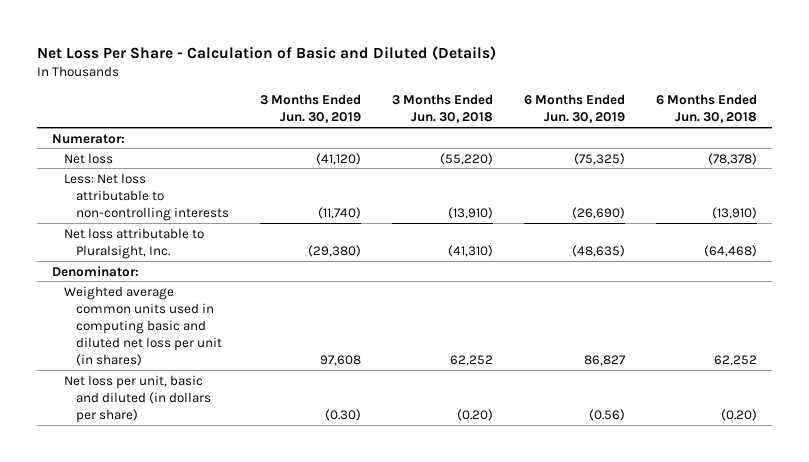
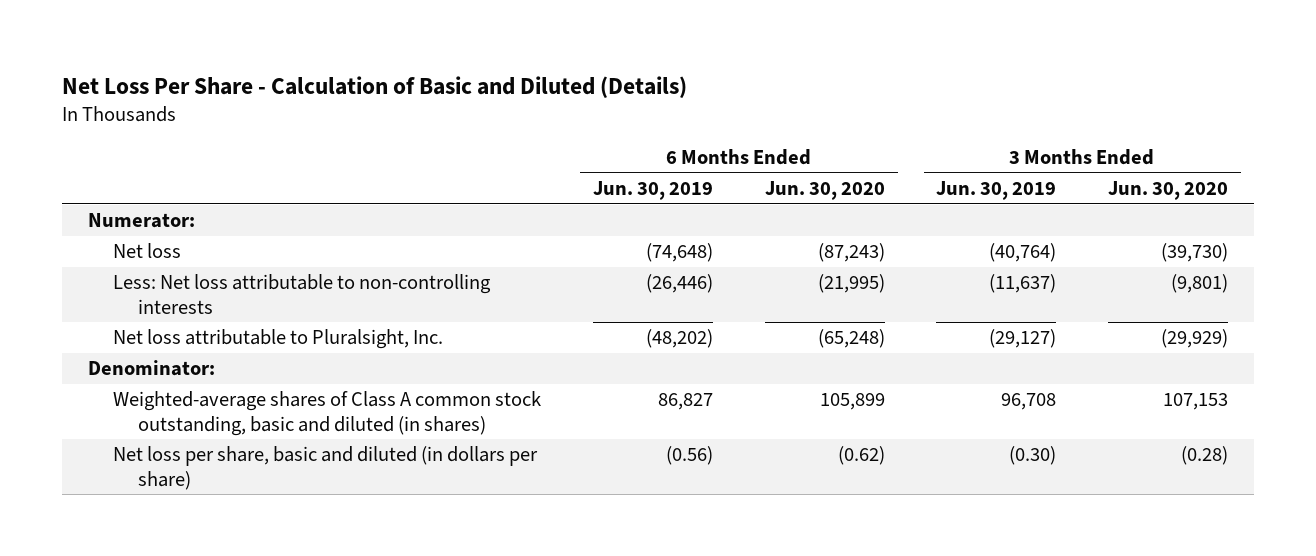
[392,93,494,124] 3 Months Ended Jun. 30, 2018 -> none
[655,93,757,124] 6 Months Ended Jun. 30, 2018 -> none
none -> [764,181,885,201] Jun. 30, 2020
none -> [1108,181,1229,201] Jun. 30, 2020
[316,152,362,165] (41,120) -> [989,243,1057,263] (40,764)
[573,152,625,165] (75,325) -> [645,243,713,263] (74,648)
[318,206,362,219] (11,740) -> [989,274,1057,294] (11,637)
[571,206,625,219] (26,690) -> [645,274,713,294] (26,446)
[308,244,362,257] (29,380) -> [989,329,1057,349] (29,127)
[571,244,625,257] (48,635) -> [645,329,713,349] (48,202)
[64,285,223,367] Weighted average common units used in computing basic and diluted net loss per unit (in shares) -> none
none -> [112,391,541,436] Weighted-average shares of Class A common stock outstanding, basic and diluted (in shares)
[64,374,212,423] Net loss per unit, basic and diluted (in dollars per share) -> [112,446,538,490] Net loss per share, basic and diluted (in dollars per share)

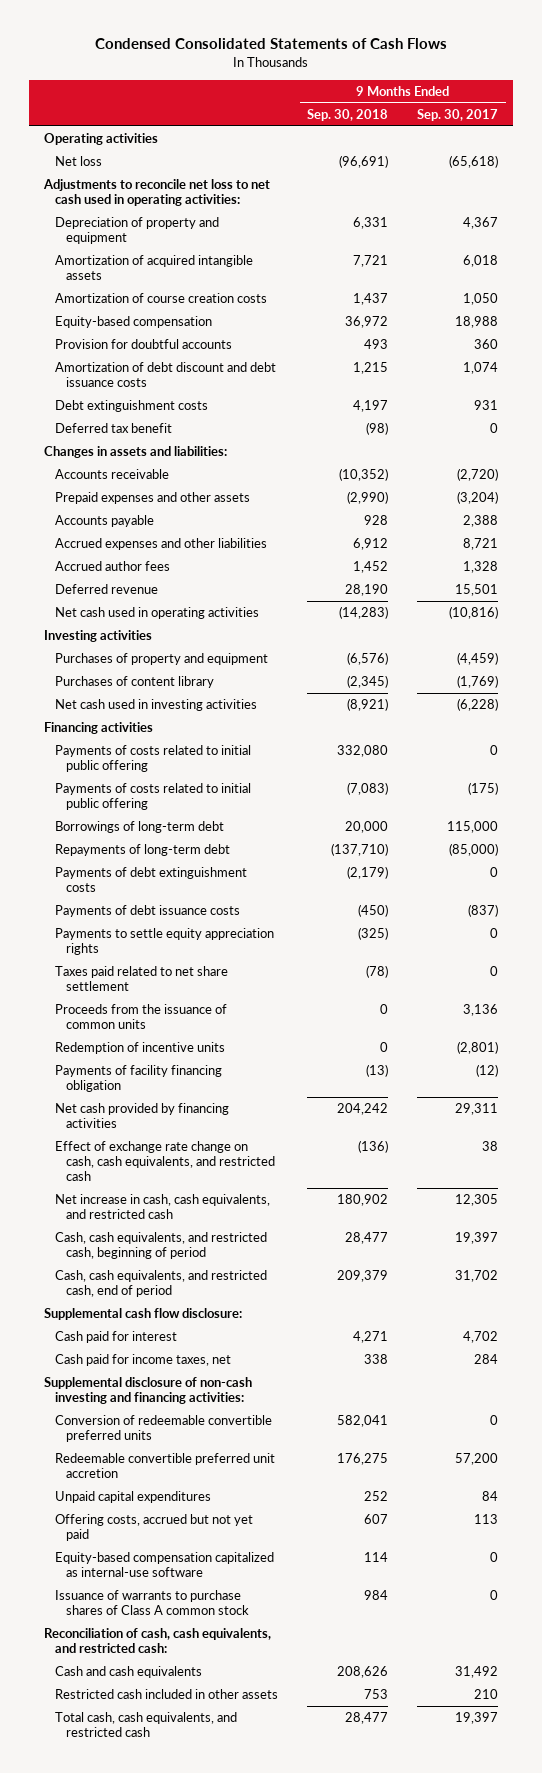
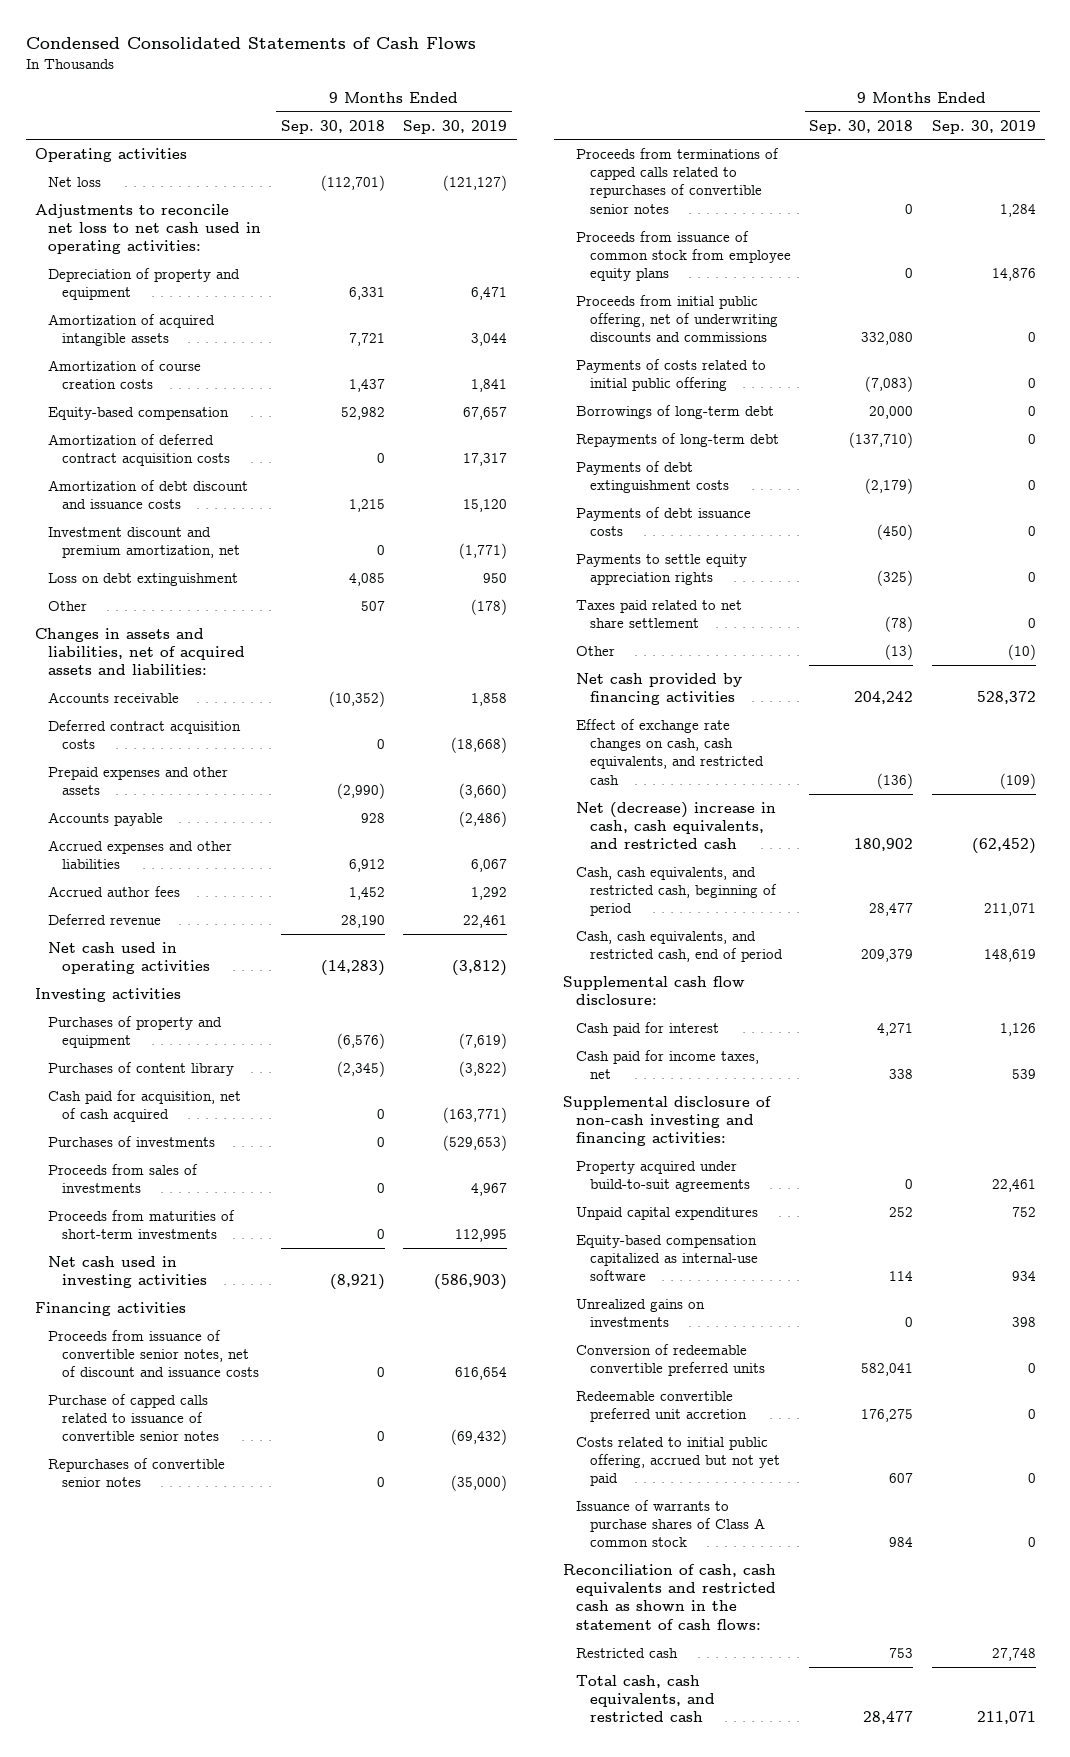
[417,109,499,122] Sep. 30, 2017 -> none
none -> [403,119,508,134] Sep. 30, 2019
[339,155,389,169] (96,691) -> [321,175,386,192] (112,701)
[54,339,232,350] Provision for doubtful accounts -> none
[54,423,172,434] Deferred tax benefit -> none
[345,316,389,329] 36,972 -> [341,407,386,421] 52,982
none -> [48,434,230,467] Amortization of deferred contract acquisition costs
[54,362,276,388] Amortization of debt discount and debt issuance costs -> [48,480,249,510] Amortization of debt discount and issuance costs
none -> [48,527,240,559] Investment discount and premium amortization, net
[54,400,208,413] Debt extinguishment costs -> [48,573,239,587] Loss on debt extinguishment
[353,400,389,413] 4,197 -> [349,573,386,587] 4,085
none -> [48,601,88,612] Other
[43,446,227,459] Changes in assets and liabilities: -> [34,628,246,676] Changes in assets and liabilities, net of acquired assets and liabilities:
none -> [48,720,242,750] Deferred contract acquisition costs
none -> [48,1090,242,1123] Cash paid for acquisition, net of cash acquired
none -> [48,1136,216,1148] Purchases of investments
none -> [48,1164,199,1194] Proceeds from sales of investments
none -> [48,1210,236,1240] Proceeds from maturities of short-term investments
none -> [48,1330,259,1378] Proceeds from issuance of convertible senior notes, net of discount and issuance costs
none -> [48,1394,219,1442] Purchase of capped calls related to issuance of convertible senior notes
none -> [48,1458,226,1488] Repurchases of convertible senior notes
none -> [576,148,780,214] Proceeds from terminations of capped calls related to repurchases of convertible senior notes
none -> [576,231,791,282] Proceeds from issuance of common stock from employee equity plans
[54,745,251,773] Payments of costs related to initial public offering -> [576,295,778,343] Proceeds from initial public offering, net of underwriting discounts and commissions
[54,1004,227,1030] Proceeds from the issuance of common units -> none
[54,1042,225,1055] Redemption of incentive units -> none
[54,1065,222,1093] Payments of facility financing obligation -> none
none -> [576,646,616,657] Other
[54,1141,276,1182] Effect of exchange rate change on cash, cash equivalents, and restricted cash -> [576,719,764,785] Effect of exchange rate changes on cash, cash equivalents, and restricted cash
[54,1194,270,1220] Net increase in cash, cash equivalents, and restricted cash -> [576,802,777,850] Net (decrease) increase in cash, cash equivalents, and restricted cash
none -> [576,1161,750,1193] Property acquired under build-to-suit agreements
[54,1514,253,1542] Offering costs, accrued but not yet paid -> none
none -> [576,1299,706,1328] Unrealized gains on investments
[54,1415,272,1443] Conversion of redeemable convertible preferred units -> [576,1344,765,1377] Conversion of redeemable convertible preferred units
[54,1453,275,1479] Redeemable convertible preferred unit accretion -> [576,1391,747,1423] Redeemable convertible preferred unit accretion
none -> [576,1437,780,1487] Costs related to initial public offering, accrued but not yet paid
[54,1666,202,1679] Cash and cash equivalents -> none
[43,1628,271,1654] Reconciliation of cash, cash equivalents, and restricted cash: -> [562,1564,777,1630] Reconciliation of cash, cash equivalents and restricted cash as shown in the statement of cash flows:
[54,1689,278,1700] Restricted cash included in other assets -> [576,1648,679,1659] Restricted cash

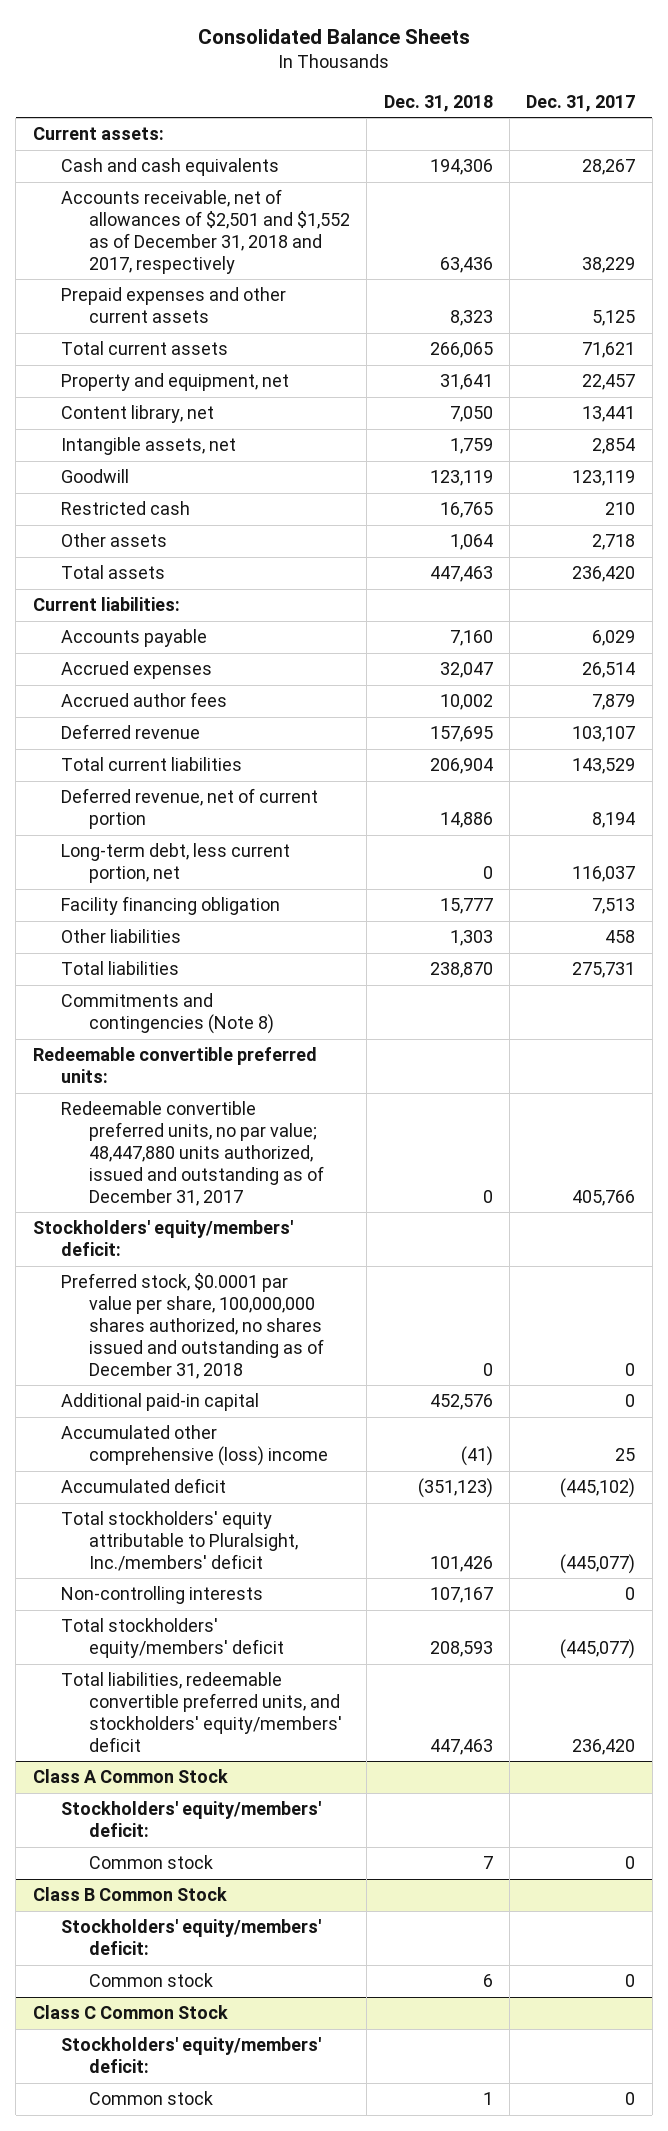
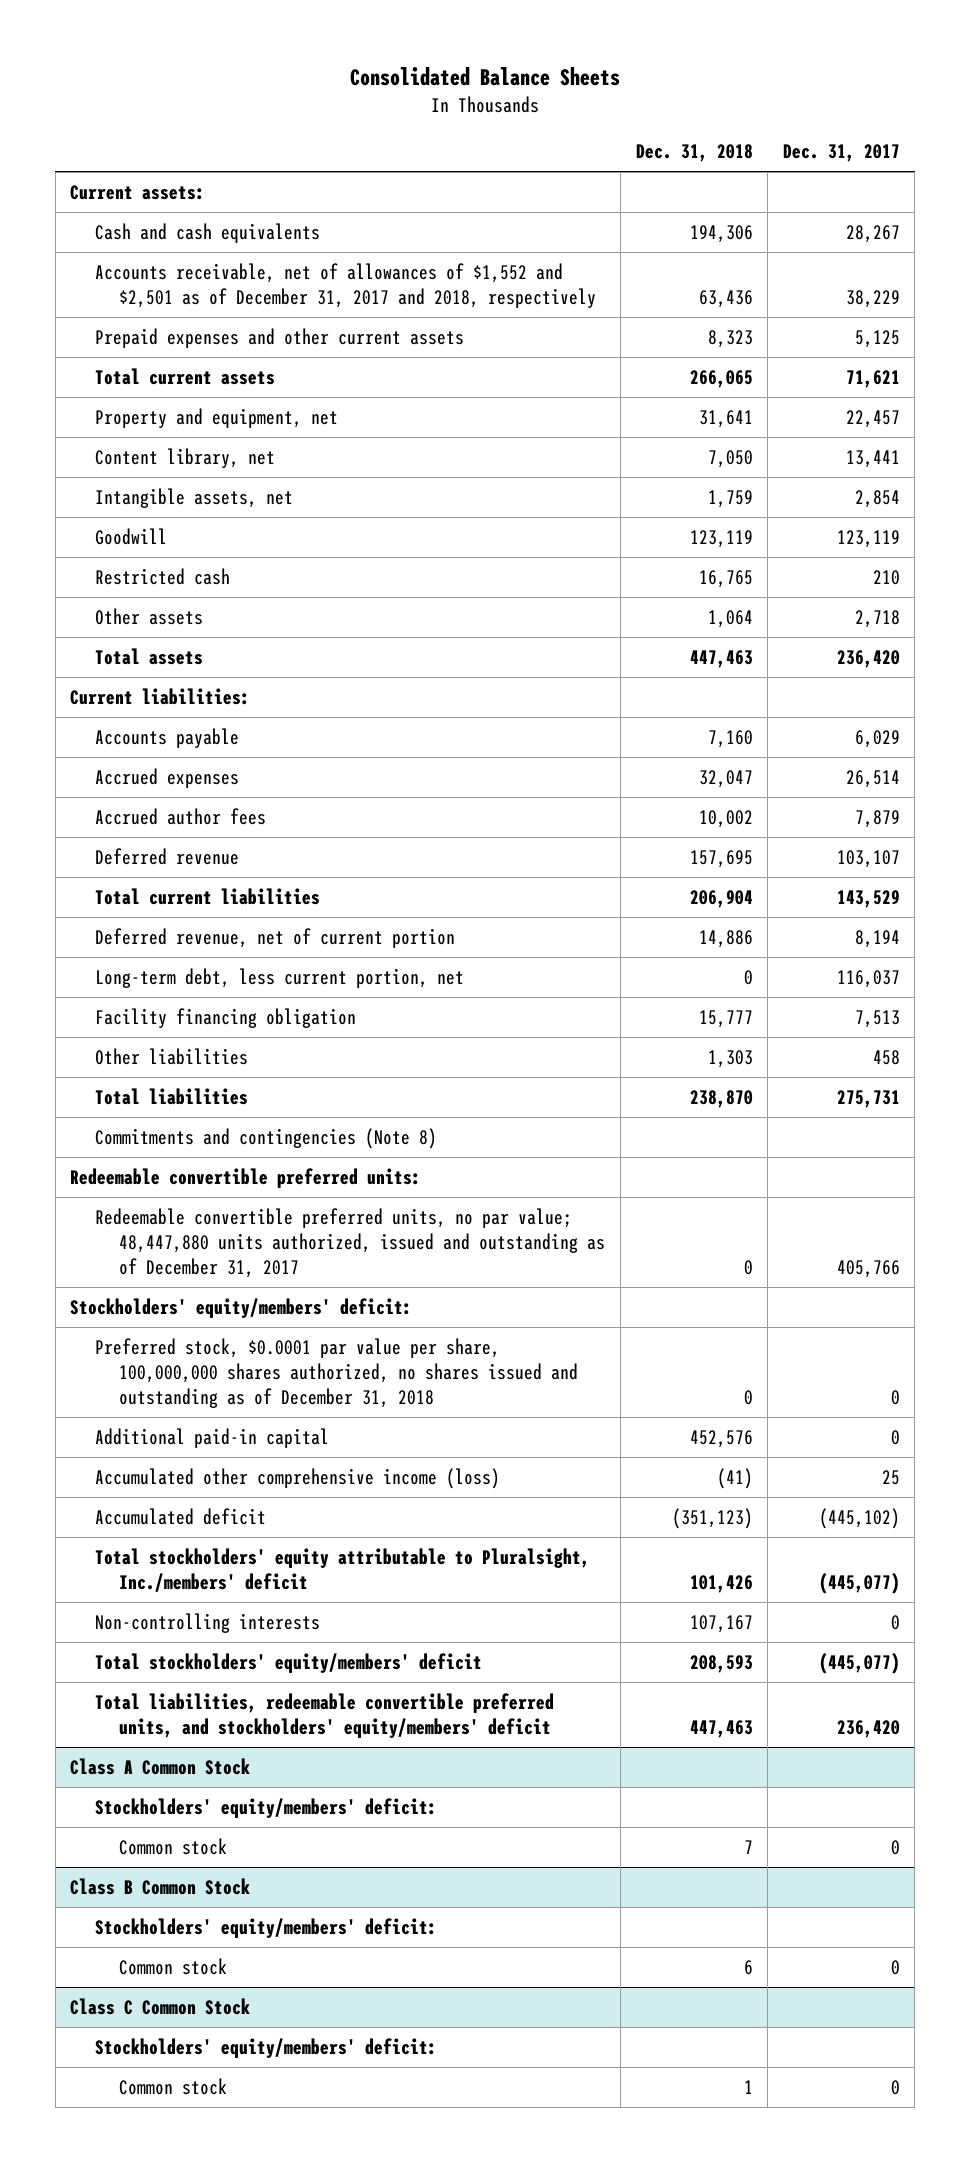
[60,189,350,274] Accounts receivable, net of allowances of $2,501 and $1,552 as of December 31, 2018 and 2017, respectively -> [94,262,597,308] Accounts receivable, net of allowances of $1,552 and $2,501 as of December 31, 2017 and 2018, respectively
[60,1425,328,1467] Accumulated other comprehensive (loss) income -> [94,1467,500,1489] Accumulated other comprehensive income (loss)

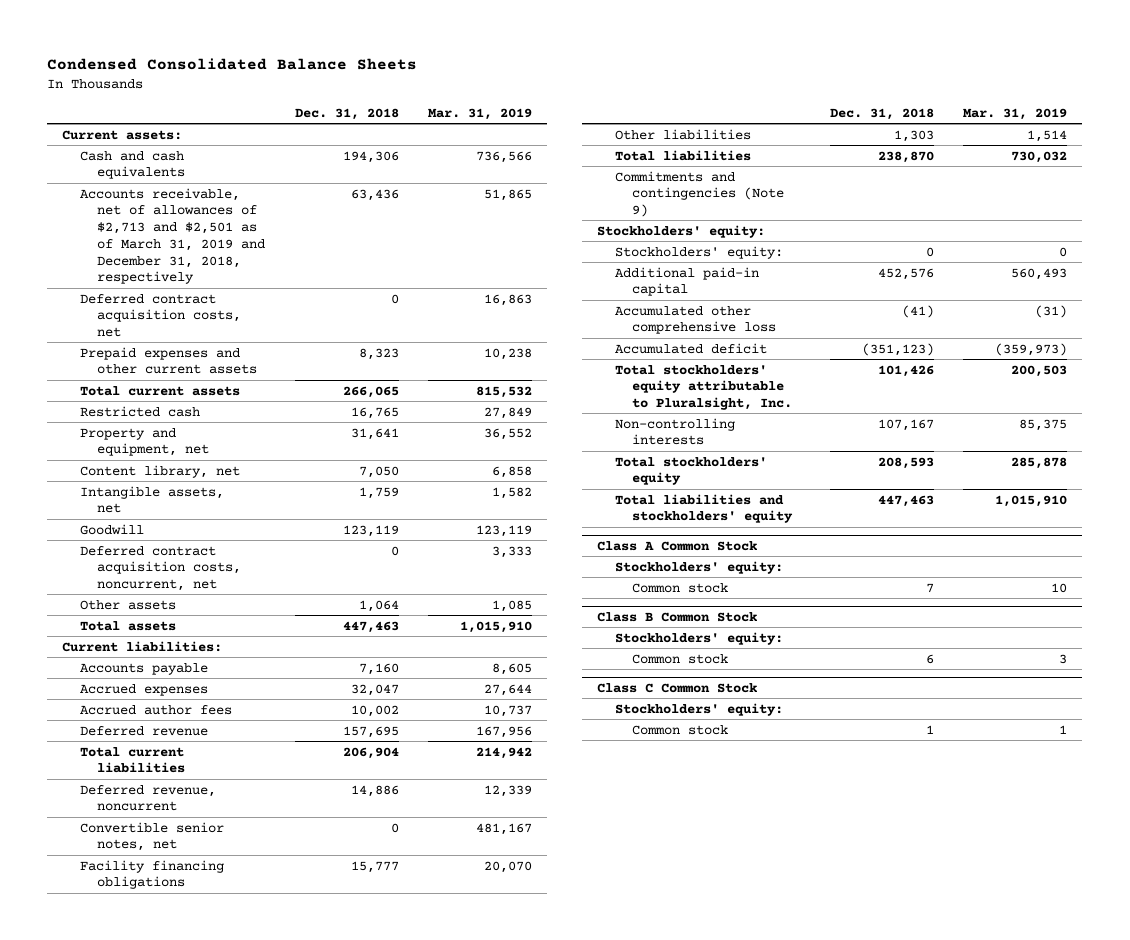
[349,67,620,87] Consolidated Balance Sheets -> [47,58,418,71] Condensed Consolidated Balance Sheets
[782,143,900,162] Dec. 31, 2017 -> none
none -> [428,107,533,120] Mar. 31, 2019
[94,262,597,308] Accounts receivable, net of allowances of $1,552 and $2,501 as of December 31, 2017 and 2018, respectively -> [79,187,265,285] Accounts receivable, net of allowances of $2,713 and $2,501 as of March 31, 2019 and December 31, 2018, respectively
none -> [79,293,241,338] Deferred contract acquisition costs, net
[94,567,230,585] Restricted cash -> [79,405,200,417] Restricted cash
none -> [79,545,241,592] Deferred contract acquisition costs, noncurrent, net
[94,927,455,948] Deferred revenue, net of current portion -> [79,784,216,812] Deferred revenue, noncurrent
[94,967,464,988] Long-term debt, less current portion, net -> [79,821,224,852] Convertible senior notes, net
[94,1007,356,1028] Facility financing obligation -> [79,859,224,890] Facility financing obligations
[70,1167,422,1188] Redeemable convertible preferred units: -> none
[94,1207,606,1278] Redeemable convertible preferred units, no par value; 48,447,880 units authorized, issued and outstanding as of December 31, 2017 -> none
[94,1127,437,1149] Commitments and contingencies (Note 8) -> [614,170,784,218] Commitments and contingencies (Note 9)
[70,1297,413,1318] Stockholders' equity/members' deficit: -> [597,224,766,238] Stockholders' equity:
[94,1337,579,1408] Preferred stock, $0.0001 par value per share, 100,000,000 shares authorized, no shares issued and outstanding as of December 31, 2018 -> [614,245,783,259] Stockholders' equity:
[94,1467,500,1489] Accumulated other comprehensive income (loss) -> [614,305,776,335] Accumulated other comprehensive loss
[94,1547,590,1592] Total stockholders' equity attributable to Pluralsight, Inc./members' deficit -> [614,364,792,411] Total stockholders' equity attributable to Pluralsight, Inc.
[94,1652,482,1673] Total stockholders' equity/members' deficit -> [614,456,767,486] Total stockholders' equity
[94,1692,554,1738] Total liabilities, redeemable convertible preferred units, and stockholders' equity/members' deficit -> [614,493,793,524] Total liabilities and stockholders' equity
[94,1797,437,1818] Stockholders' equity/members' deficit: -> [614,560,783,574] Stockholders' equity:
[94,1917,437,1938] Stockholders' equity/members' deficit: -> [614,631,783,645] Stockholders' equity:
[94,2037,437,2058] Stockholders' equity/members' deficit: -> [614,702,783,716] Stockholders' equity:

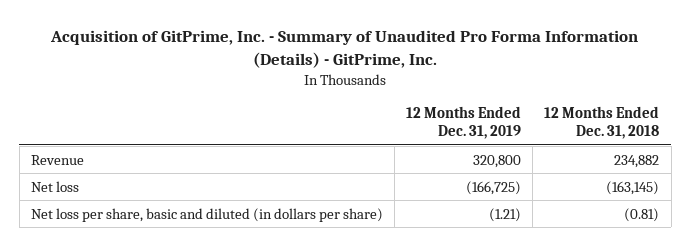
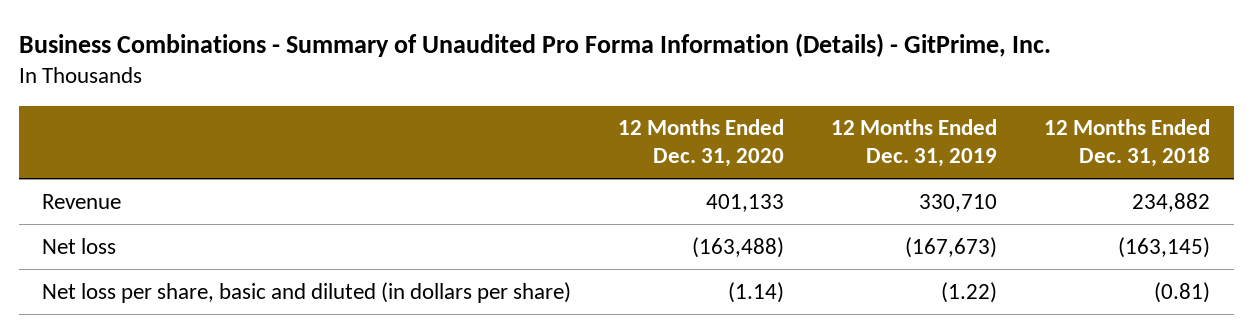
[50,30,639,68] Acquisition of GitPrime, Inc. - Summary of Unaudited Pro Forma Information (Details) - GitPrime, Inc. -> [18,33,1051,58] Business Combinations - Summary of Unaudited Pro Forma Information (Details) - GitPrime, Inc.
none -> [618,119,785,168] 12 Months Ended Dec. 31, 2020
[473,154,522,168] 320,800 -> [919,193,998,212] 330,710
[466,180,522,195] (166,725) -> [905,236,998,258] (167,673)
[489,207,522,222] (1.21) -> [941,281,998,303] (1.22)

